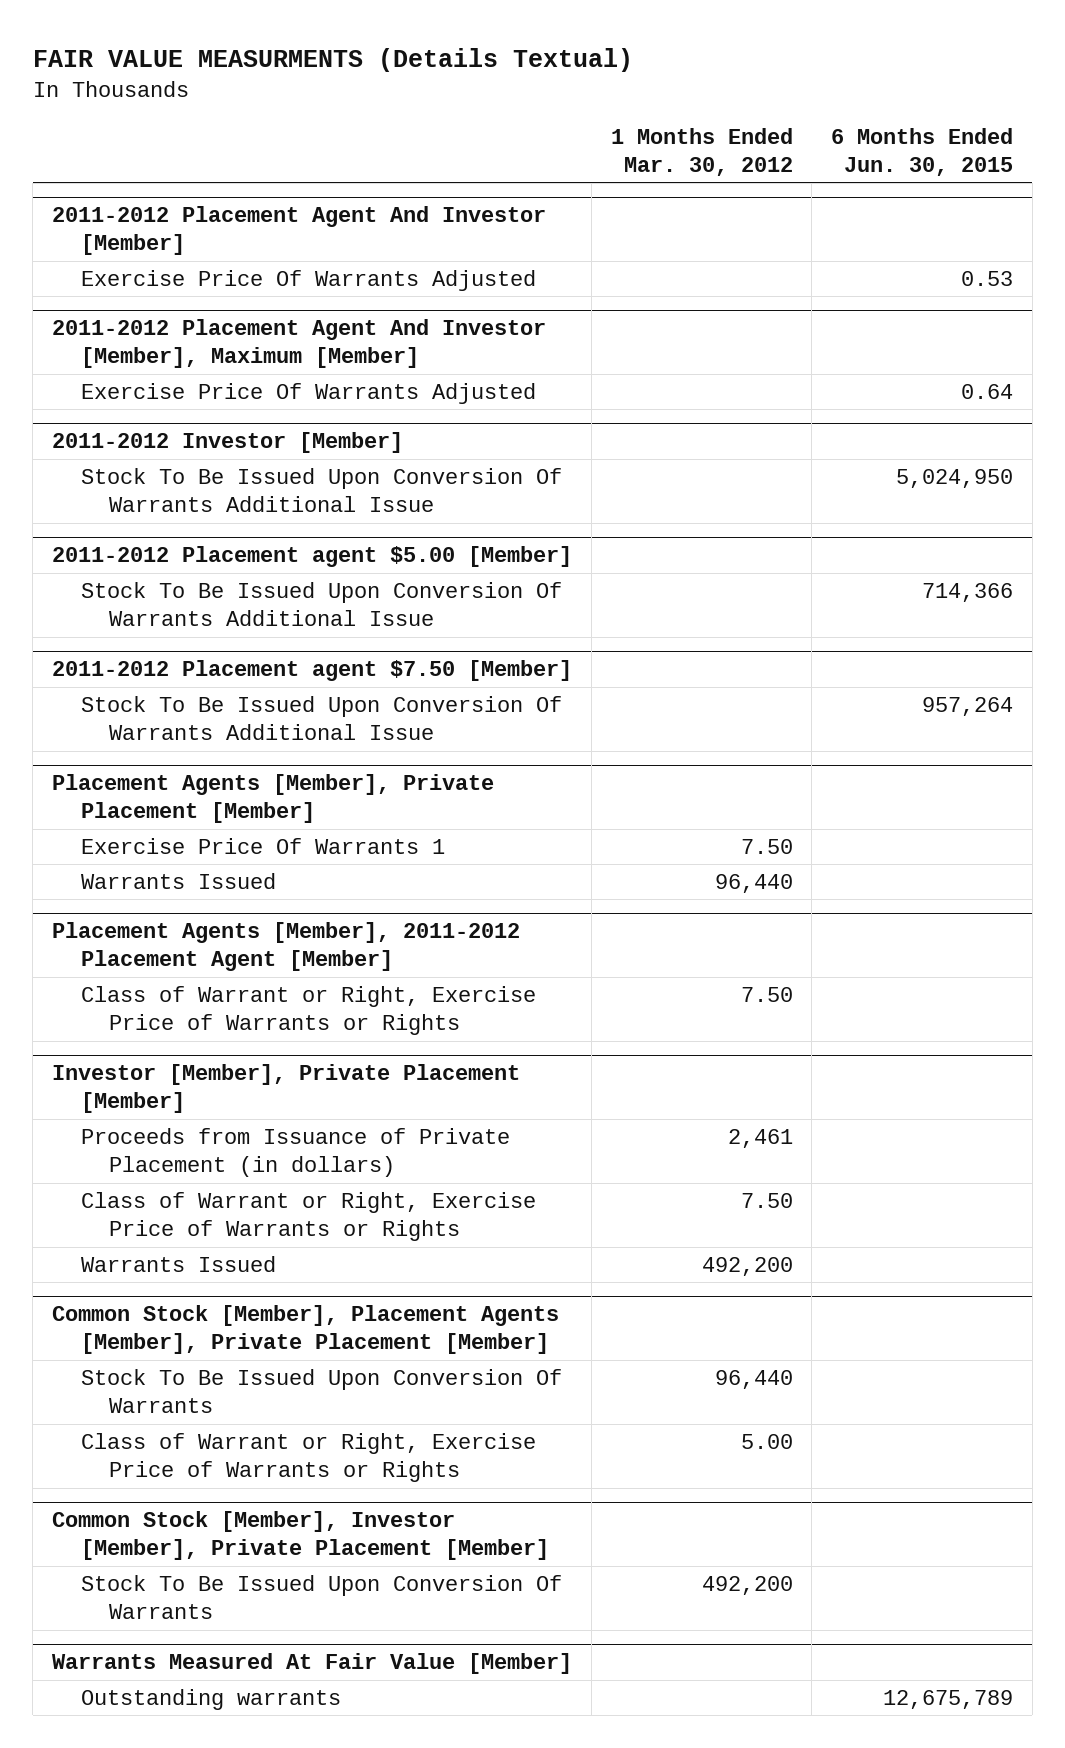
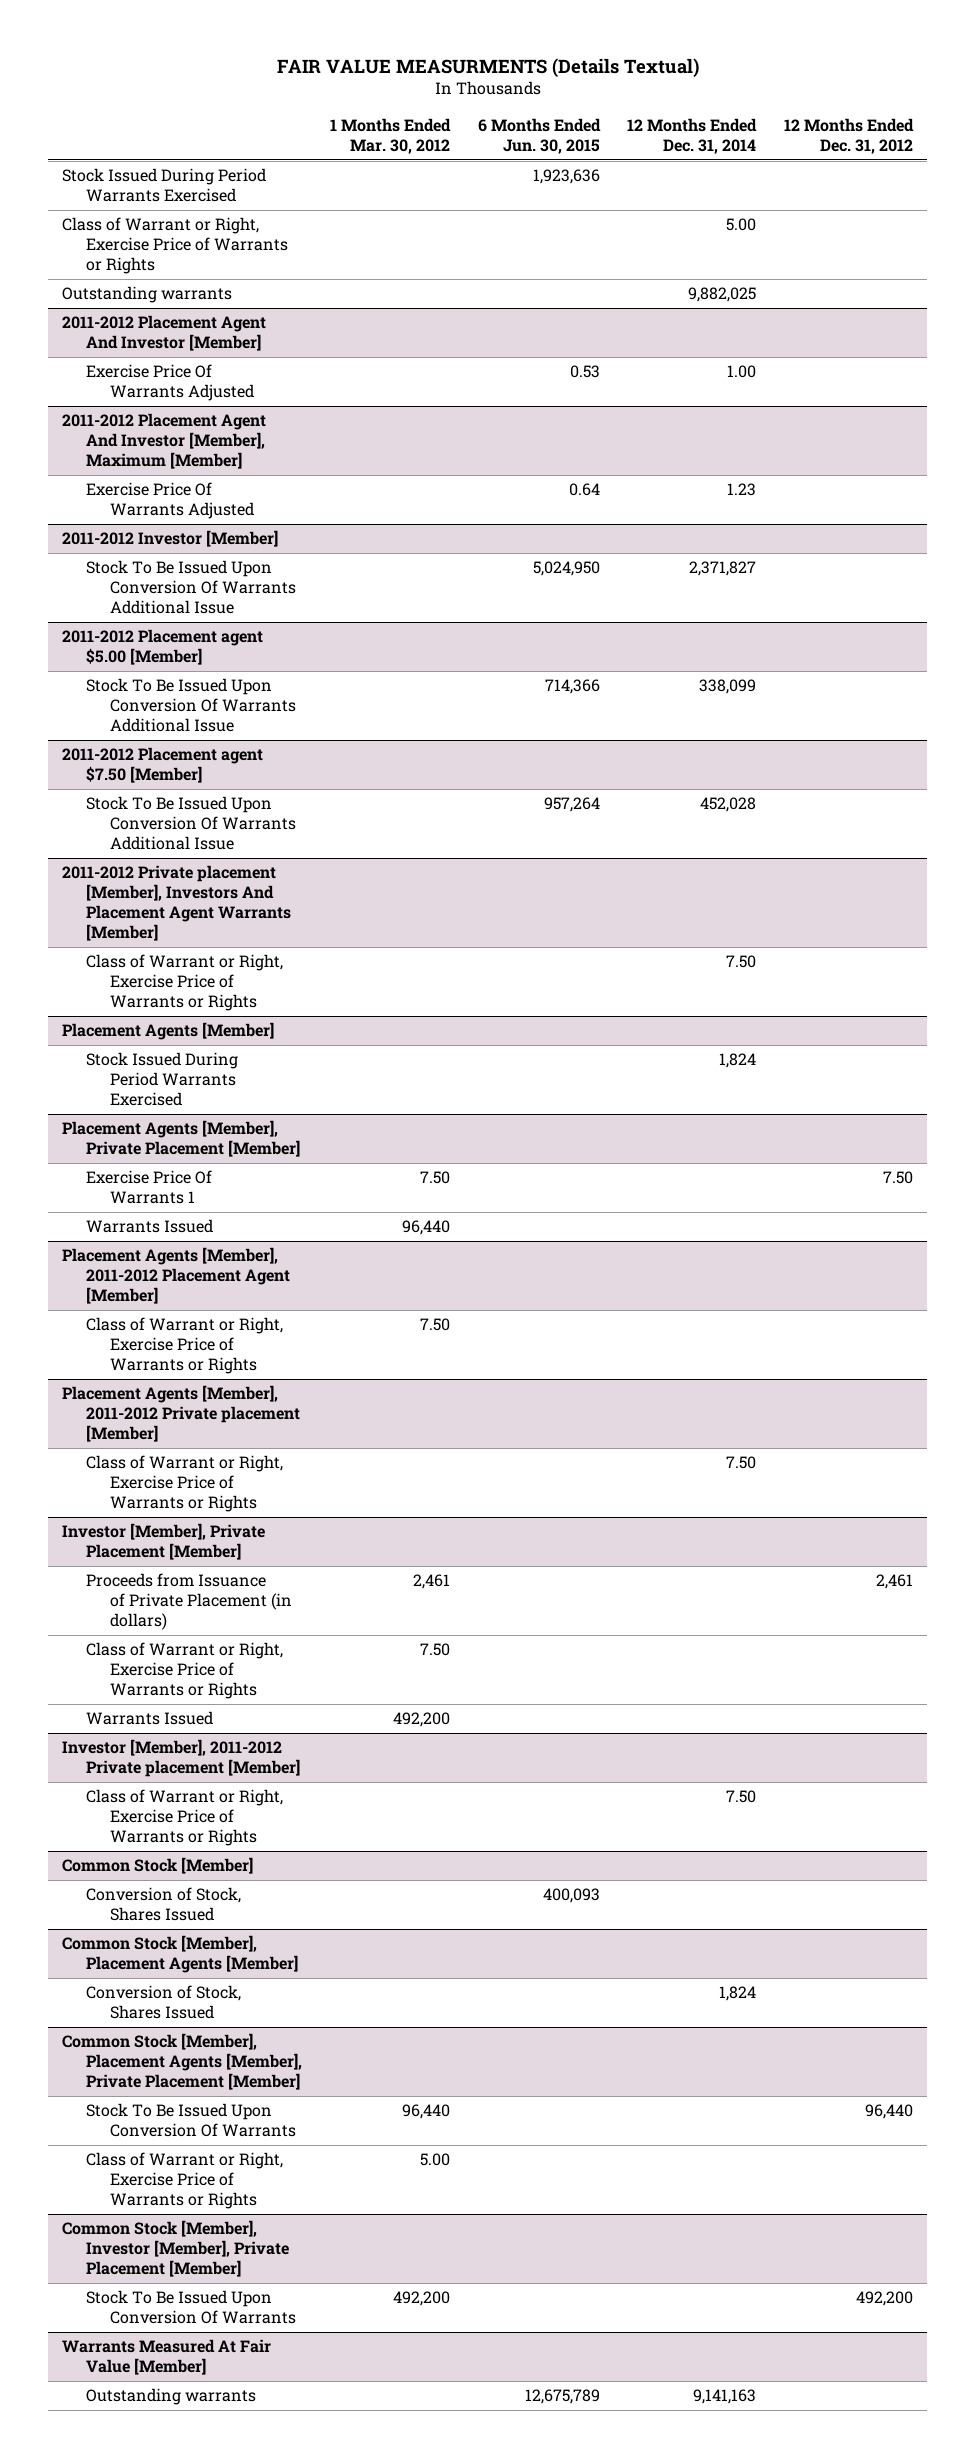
none -> [627,117,758,154] 12 Months Ended Dec. 31, 2014
none -> [783,117,914,154] 12 Months Ended Dec. 31, 2012
none -> [62,168,267,203] Stock Issued During Period Warrants Exercised
none -> [62,217,289,275] Class of Warrant or Right, Exercise Price of Warrants or Rights
none -> [62,286,233,304] Outstanding warrants
none -> [62,865,292,941] 2011-2012 Private placement [Member], Investors And Placement Agent Warrants [Member]
none -> [86,954,284,1012] Class of Warrant or Right, Exercise Price of Warrants or Rights
none -> [62,1022,275,1041] Placement Agents [Member]
none -> [86,1052,239,1107] Stock Issued During Period Warrants Exercised
none -> [62,1385,301,1443] Placement Agents [Member], 2011-2012 Private placement [Member]
none -> [86,1455,284,1513] Class of Warrant or Right, Exercise Price of Warrants or Rights
none -> [62,1739,301,1778] Investor [Member], 2011-2012 Private placement [Member]
none -> [86,1789,284,1847] Class of Warrant or Right, Exercise Price of Warrants or Rights
none -> [62,1857,254,1875] Common Stock [Member]
none -> [86,1887,242,1922] Conversion of Stock, Shares Issued
none -> [62,1935,299,1974] Common Stock [Member], Placement Agents [Member]
none -> [86,1985,242,2020] Conversion of Stock, Shares Issued

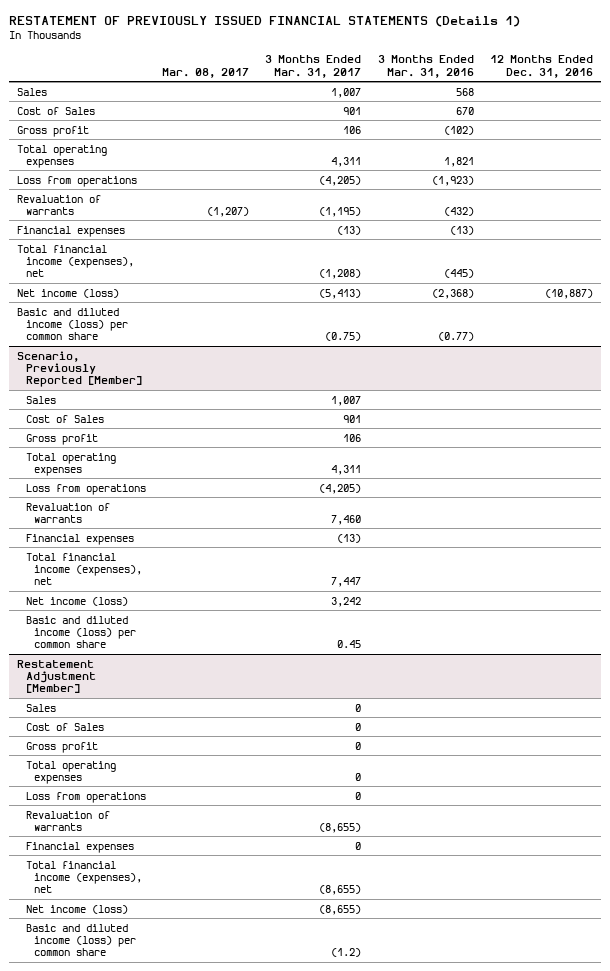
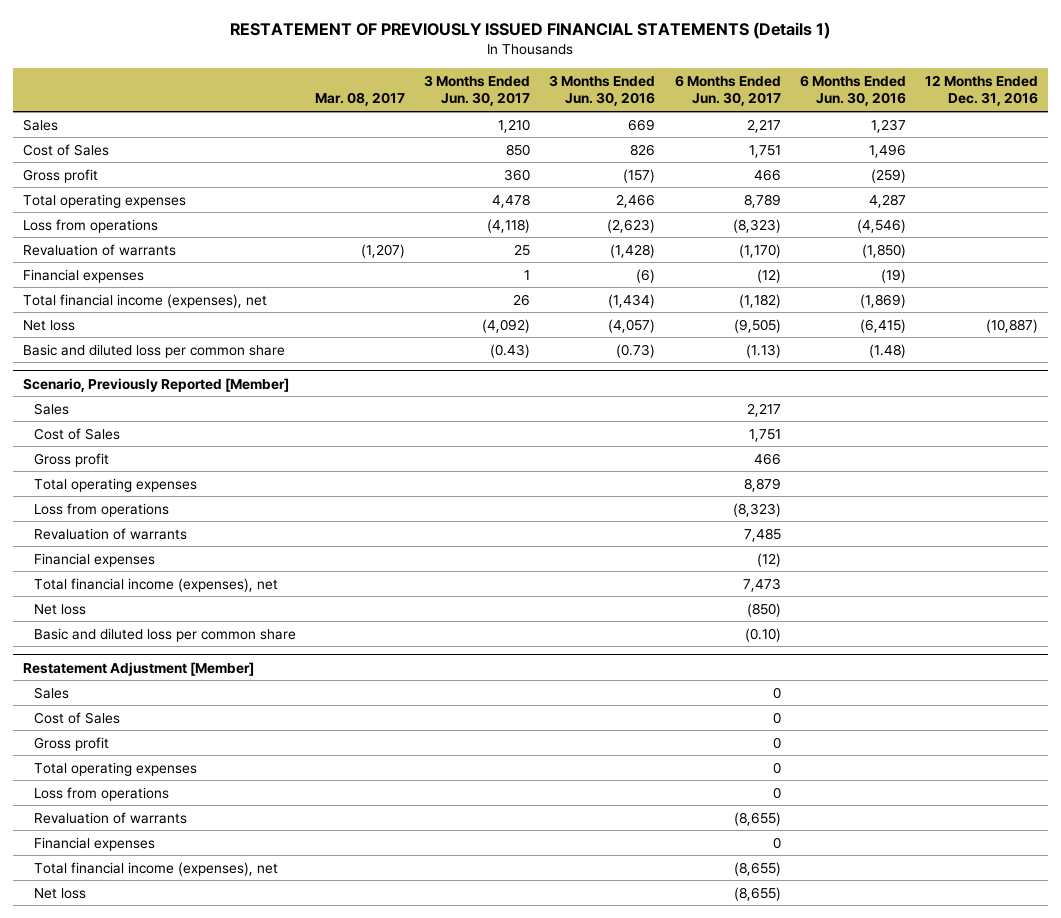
[265,55,362,78] 3 Months Ended Mar. 31, 2017 -> none
[377,55,474,78] 3 Months Ended Mar. 31, 2016 -> none
none -> [424,74,531,107] 3 Months Ended Jun. 30, 2017
none -> [549,74,656,107] 3 Months Ended Jun. 30, 2016
none -> [674,74,781,107] 6 Months Ended Jun. 30, 2017
none -> [799,74,906,107] 6 Months Ended Jun. 30, 2016
[16,288,119,298] Net income (loss) -> [22,319,75,331] Net loss
[16,307,128,341] Basic and diluted income (loss) per common share -> [22,343,285,358] Basic and diluted loss per common share
[25,596,128,606] Net income (loss) -> [33,603,86,615] Net loss
[25,615,137,649] Basic and diluted income (loss) per common share -> [33,627,296,642] Basic and diluted loss per common share
[25,923,137,957] Basic and diluted income (loss) per common share -> none
[25,904,128,914] Net income (loss) -> [33,887,86,899] Net loss

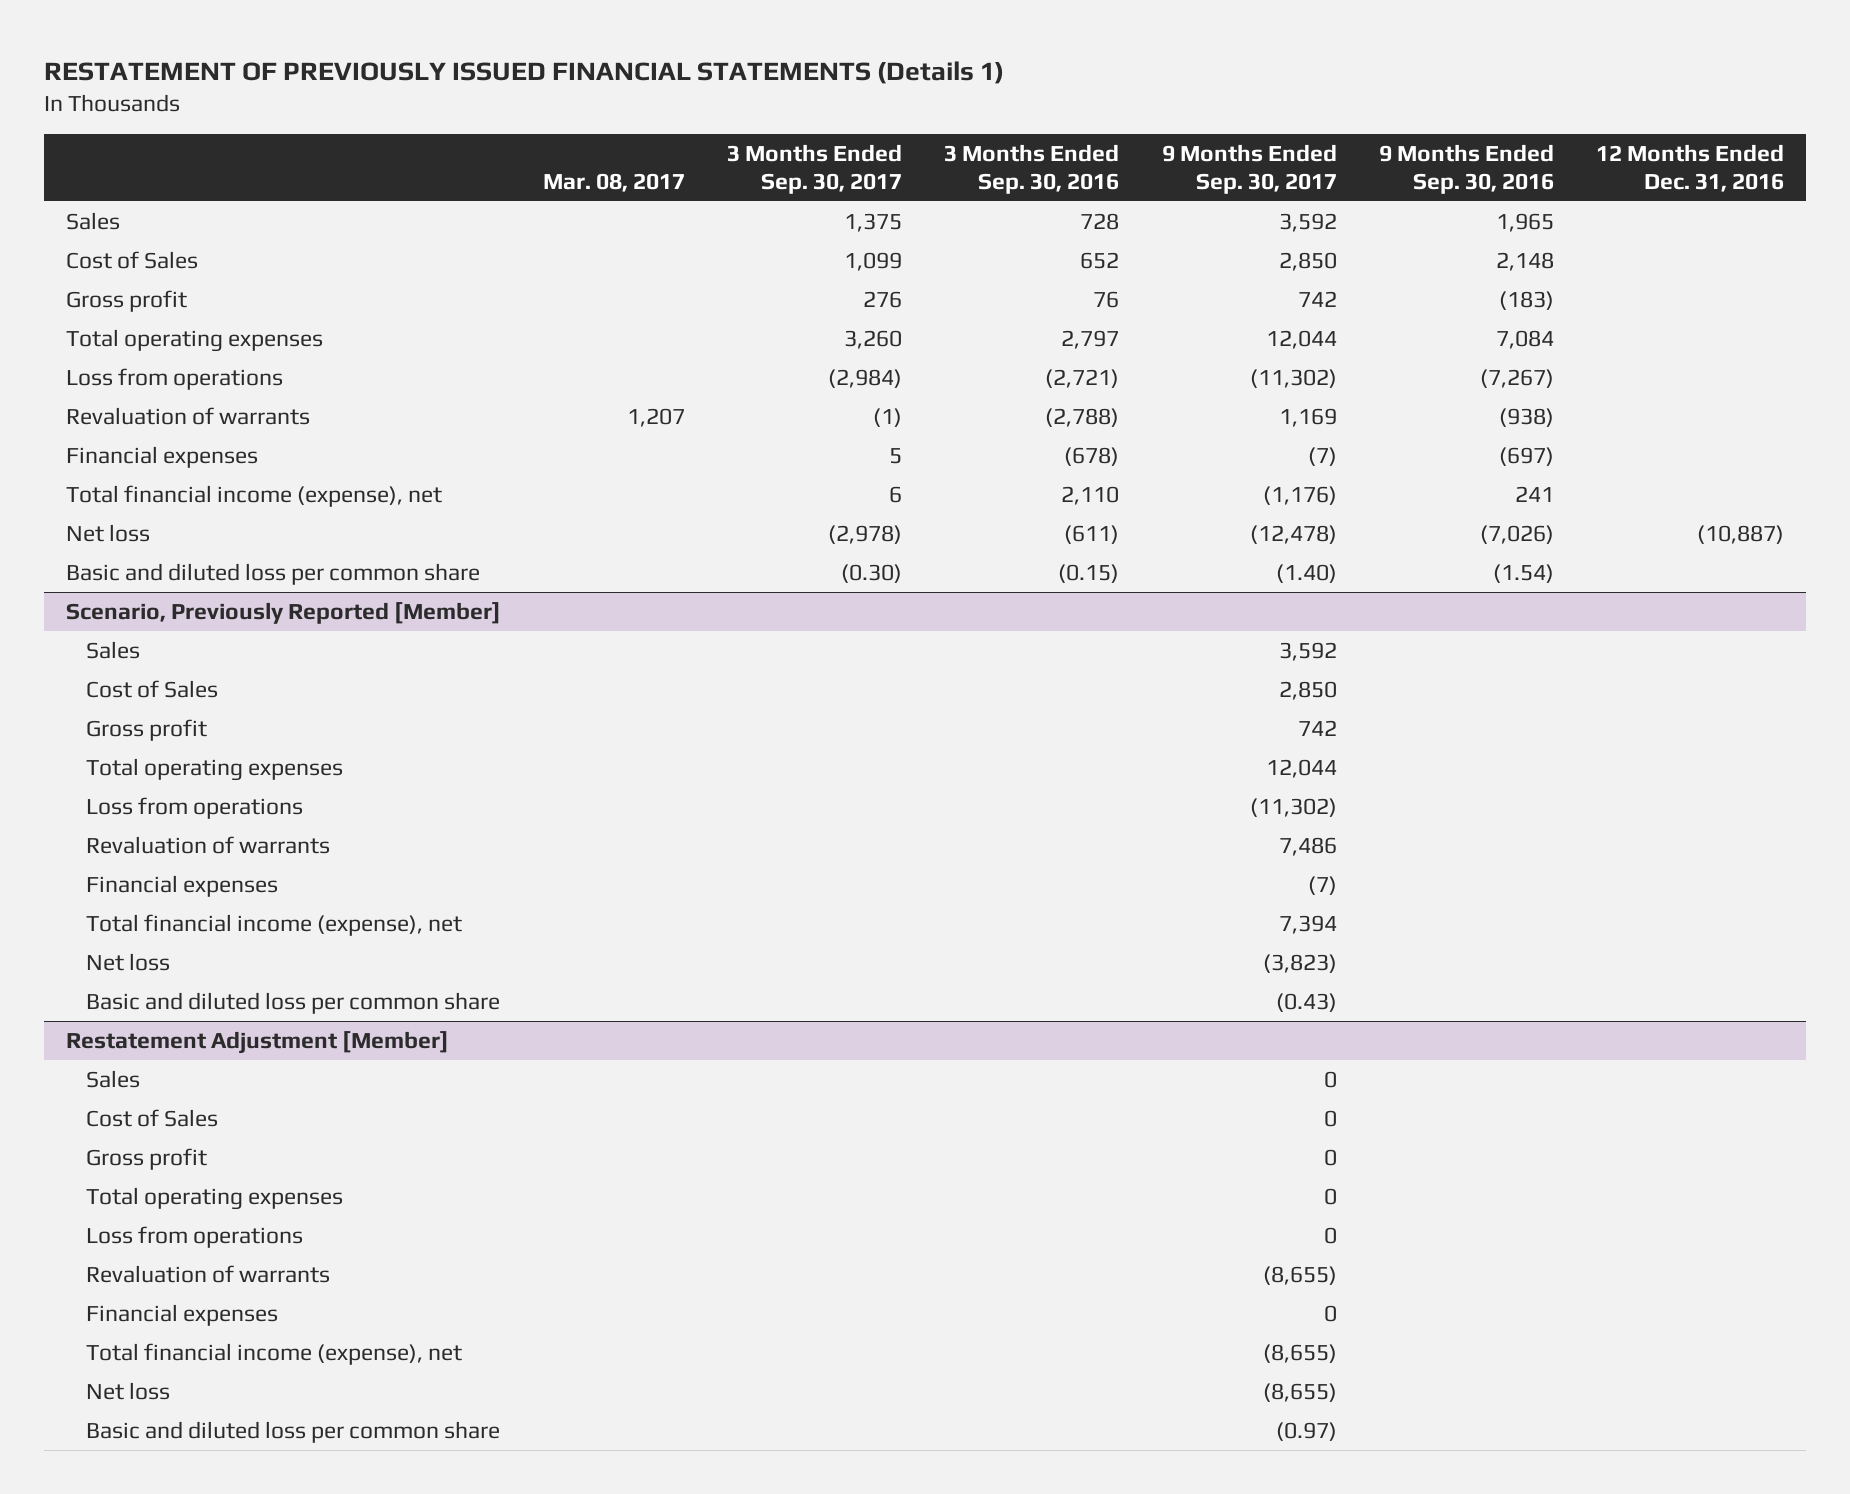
[424,74,531,107] 3 Months Ended Jun. 30, 2017 -> none
[549,74,656,107] 3 Months Ended Jun. 30, 2016 -> none
[674,74,781,107] 6 Months Ended Jun. 30, 2017 -> none
[799,74,906,107] 6 Months Ended Jun. 30, 2016 -> none
none -> [727,144,903,194] 3 Months Ended Sep. 30, 2017
none -> [944,144,1120,194] 3 Months Ended Sep. 30, 2016
none -> [1161,144,1337,194] 9 Months Ended Sep. 30, 2017
none -> [1379,144,1555,194] 9 Months Ended Sep. 30, 2016
[360,243,405,258] (1,207) -> [626,408,685,428] 1,207
[22,293,267,308] Total financial income (expenses), net -> [65,485,442,508] Total financial income (expense), net
[33,577,278,592] Total financial income (expenses), net -> [85,914,462,937] Total financial income (expense), net
[33,861,278,876] Total financial income (expenses), net -> [85,1343,462,1366] Total financial income (expense), net
none -> [85,1421,500,1444] Basic and diluted loss per common share

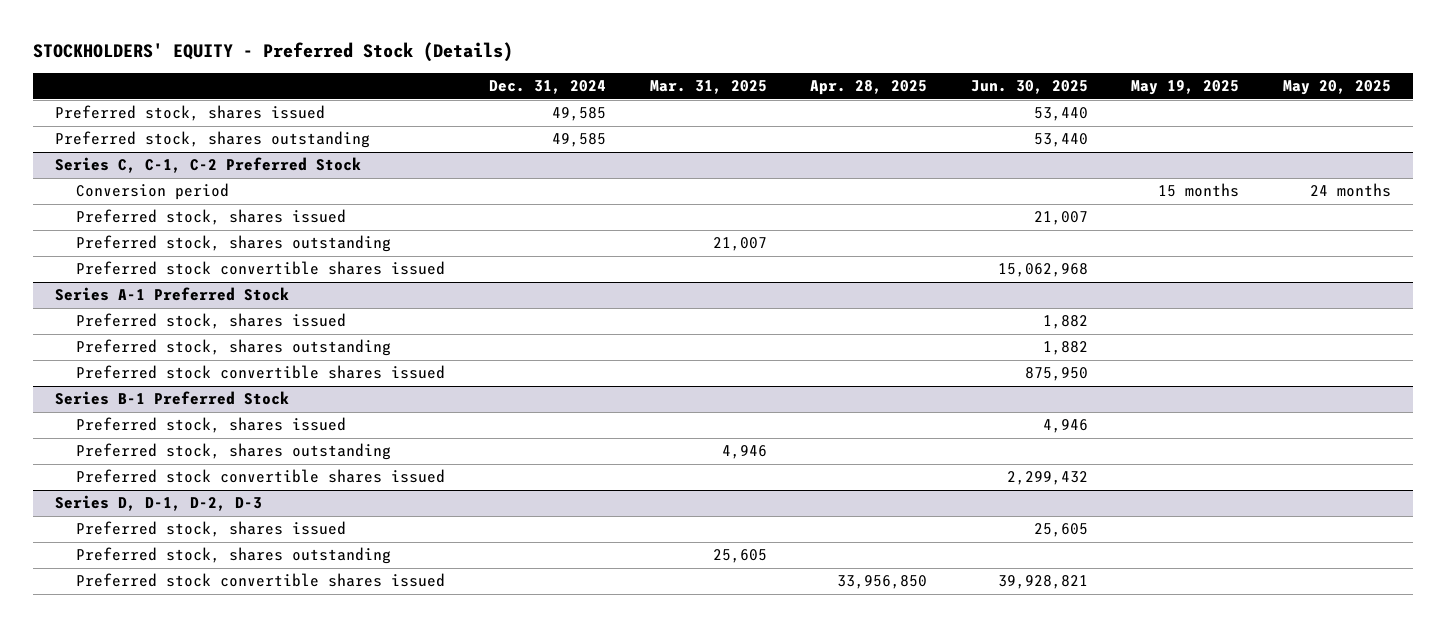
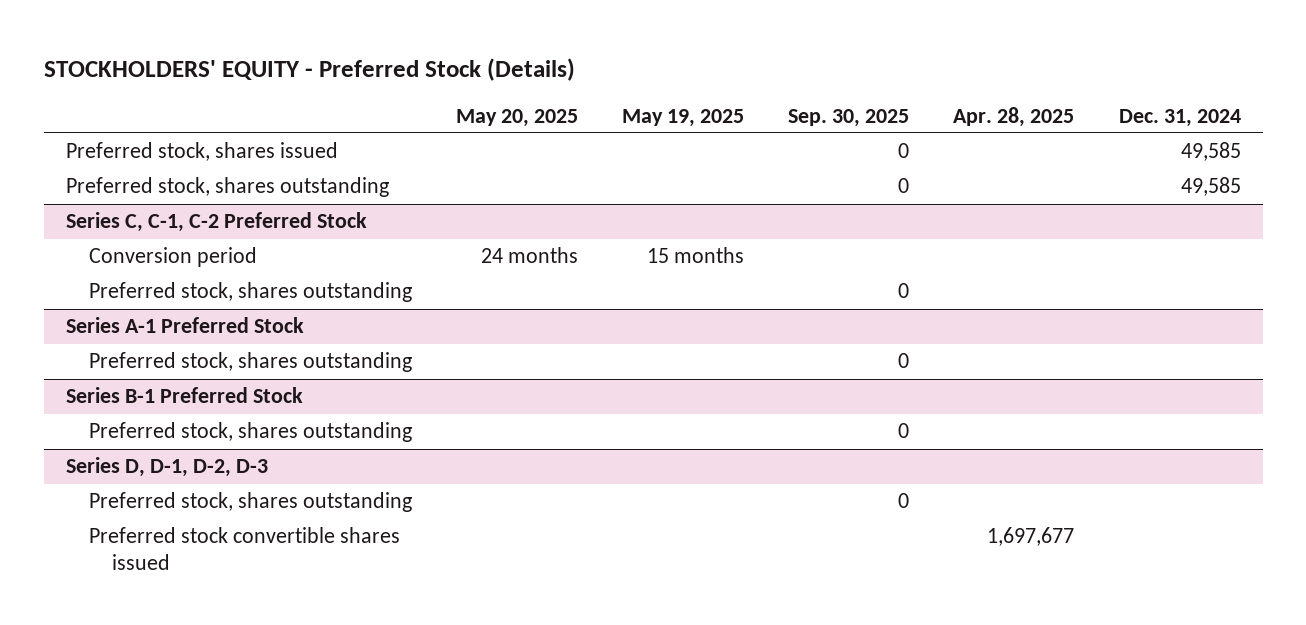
[649,80,767,95] Mar. 31, 2025 -> none
[970,80,1088,95] Jun. 30, 2025 -> none
none -> [788,108,910,127] Sep. 30, 2025
[76,209,347,226] Preferred stock, shares issued -> none
[76,261,446,276] Preferred stock convertible shares issued -> none
[76,313,347,330] Preferred stock, shares issued -> none
[76,365,446,380] Preferred stock convertible shares issued -> none
[76,417,347,434] Preferred stock, shares issued -> none
[76,469,446,484] Preferred stock convertible shares issued -> none
[76,521,347,538] Preferred stock, shares issued -> none
[837,575,928,590] 33,956,850 -> [987,527,1075,547] 1,697,677

